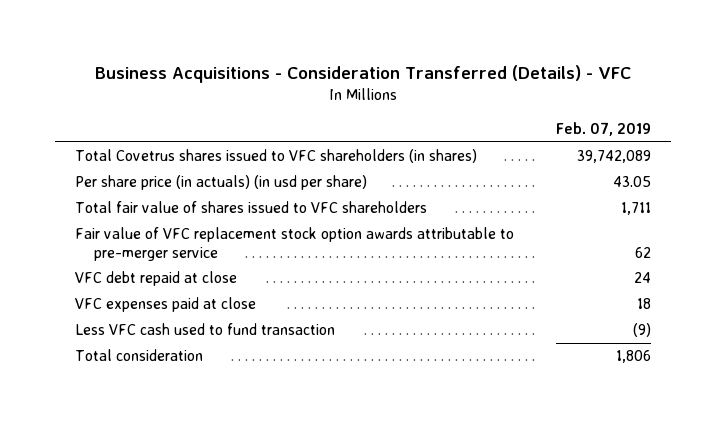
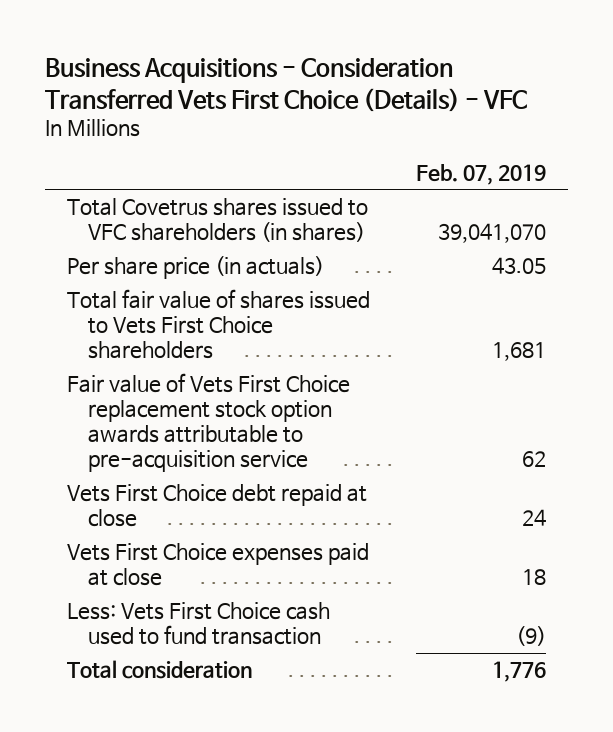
[94,65,631,84] Business Acquisitions - Consideration Transferred (Details) - VFC -> [44,58,527,113] Business Acquisitions - Consideration Transferred Vets First Choice (Details) - VFC
[576,150,651,164] 39,742,089 -> [437,223,546,244] 39,041,070
[75,175,368,191] Per share price (in actuals) (in usd per share) -> [67,256,325,280] Per share price (in actuals)
[75,201,428,214] Total fair value of shares issued to VFC shareholders -> [67,289,371,360] Total fair value of shares issued to Vets First Choice shareholders
[620,202,651,216] 1,711 -> [491,342,546,362] 1,681
[75,227,515,261] Fair value of VFC replacement stock option awards attributable to pre-merger service -> [67,373,351,473] Fair value of Vets First Choice replacement stock option awards attributable to pre-acquisition service
[75,271,238,287] VFC debt repaid at close -> [67,484,368,528] Vets First Choice debt repaid at close
[75,297,257,313] VFC expenses paid at close -> [67,543,370,587] Vets First Choice expenses paid at close
[75,323,336,336] Less VFC cash used to fund transaction -> [67,602,331,646] Less: Vets First Choice cash used to fund transaction
[615,350,651,364] 1,806 -> [491,661,546,683] 1,776

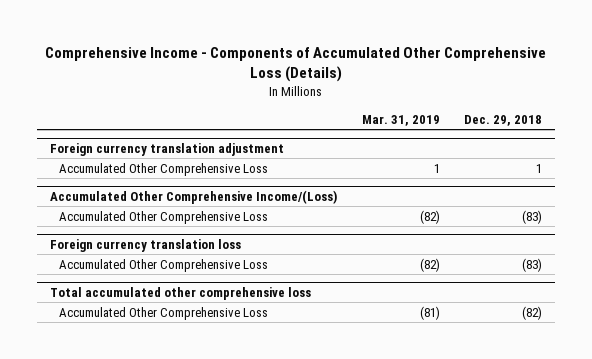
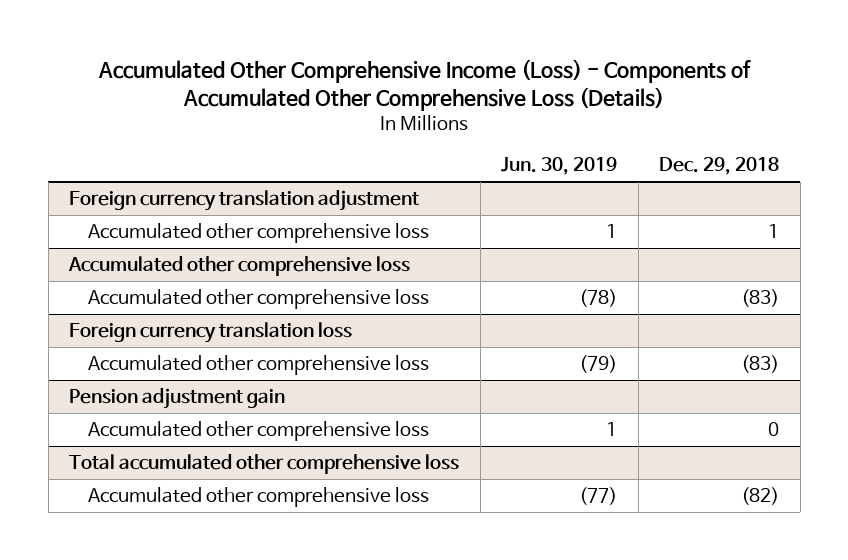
[45,46,547,83] Comprehensive Income - Components of Accumulated Other Comprehensive Loss (Details) -> [98,58,752,112] Accumulated Other Comprehensive Income (Loss) - Components of Accumulated Other Comprehensive Loss (Details)
[361,114,440,126] Mar. 31, 2019 -> none
none -> [501,157,618,176] Jun. 30, 2019
[59,162,269,176] Accumulated Other Comprehensive Loss -> [87,223,429,244] Accumulated other comprehensive loss
[49,189,337,204] Accumulated Other Comprehensive Income/(Loss) -> [68,256,411,277] Accumulated other comprehensive loss
[59,210,269,224] Accumulated Other Comprehensive Loss -> [87,289,429,310] Accumulated other comprehensive loss
[59,258,269,272] Accumulated Other Comprehensive Loss -> [87,355,429,376] Accumulated other comprehensive loss
none -> [69,388,286,410] Pension adjustment gain
none -> [87,421,429,442] Accumulated other comprehensive loss
[59,306,269,320] Accumulated Other Comprehensive Loss -> [87,487,429,508] Accumulated other comprehensive loss

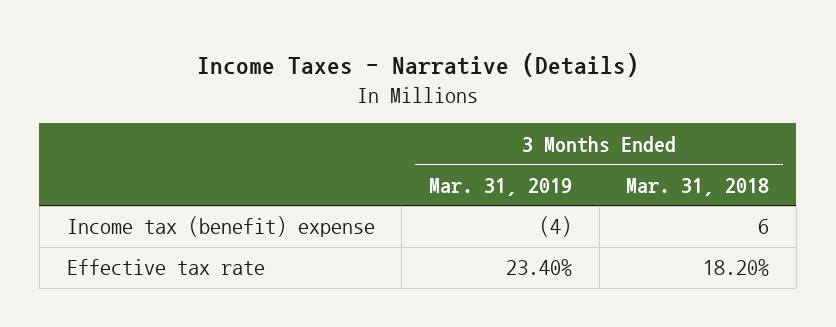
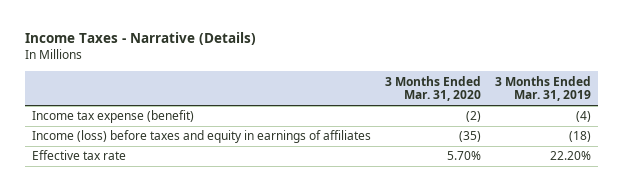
[626,177,770,196] Mar. 31, 2018 -> none
none -> [384,75,481,102] 3 Months Ended Mar. 31, 2020
[66,216,375,238] Income tax (benefit) expense -> [32,110,195,124] Income tax expense (benefit)
none -> [32,130,372,144] Income (loss) before taxes and equity in earnings of affiliates
[505,259,572,277] 23.40% -> [549,151,591,161] 22.20%

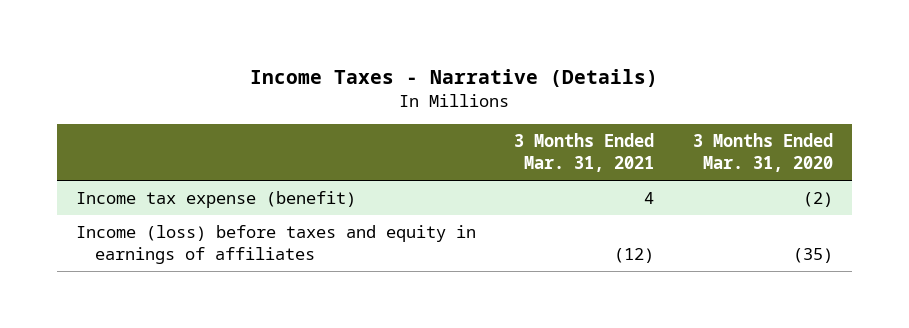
[494,75,591,102] 3 Months Ended Mar. 31, 2019 -> none
none -> [514,133,655,173] 3 Months Ended Mar. 31, 2021
[32,150,127,161] Effective tax rate -> none

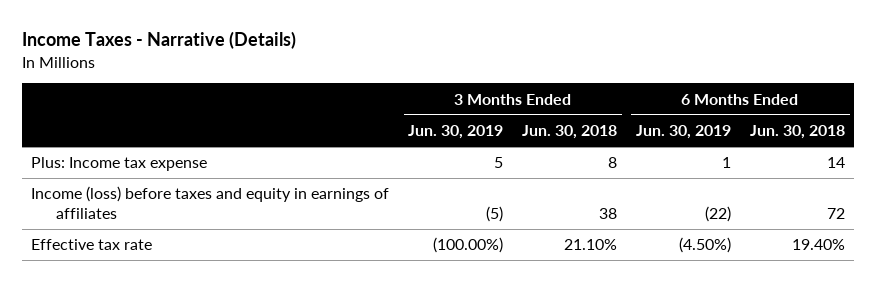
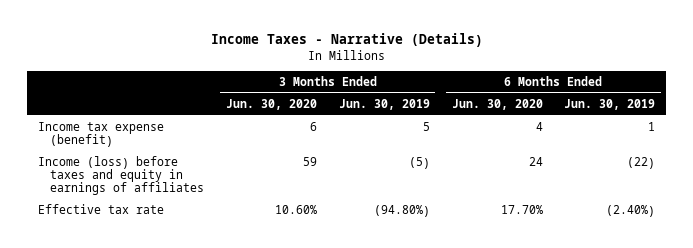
[522,125,618,140] Jun. 30, 2018 -> none
[749,125,845,140] Jun. 30, 2018 -> none
none -> [225,98,317,110] Jun. 30, 2020
none -> [451,98,543,110] Jun. 30, 2020
[31,157,208,172] Plus: Income tax expense -> [37,121,164,148] Income tax expense (benefit)
[433,237,504,254] (100.00%) -> [373,204,430,217] (94.80%)
[679,237,732,254] (4.50%) -> [606,204,656,217] (2.40%)

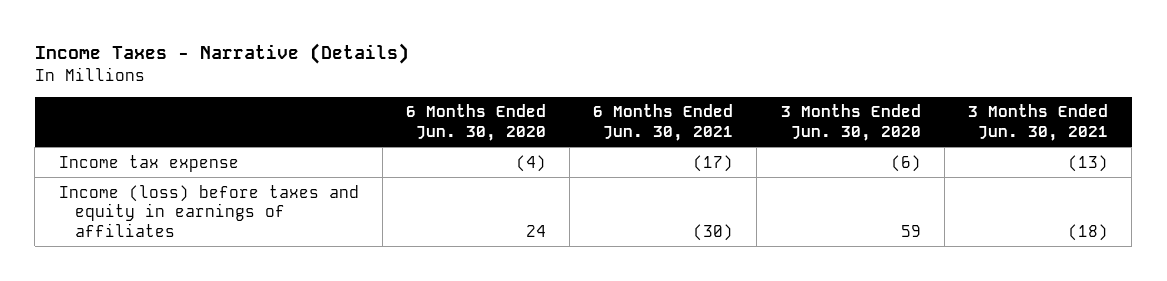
[338,98,430,110] Jun. 30, 2019 -> none
[564,98,656,110] Jun. 30, 2019 -> none
none -> [593,104,734,141] 6 Months Ended Jun. 30, 2021
none -> [967,104,1108,141] 3 Months Ended Jun. 30, 2021
[37,121,164,148] Income tax expense (benefit) -> [58,154,239,172] Income tax expense
[309,121,317,131] 6 -> [890,154,921,172] (6)
[535,121,543,131] 4 -> [515,154,546,172] (4)
[37,203,164,214] Effective tax rate -> none

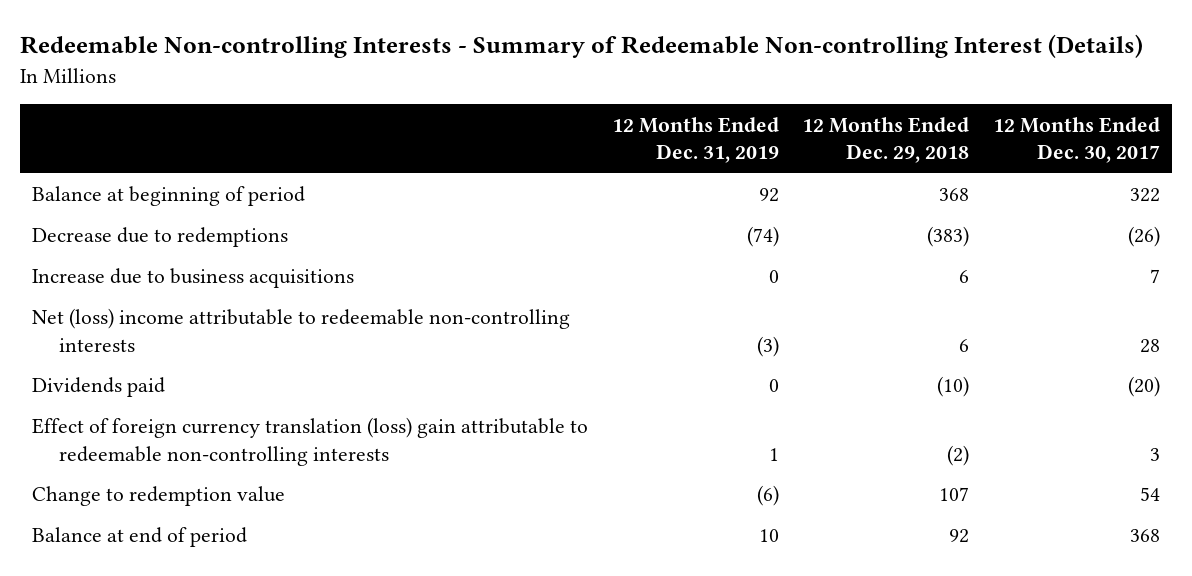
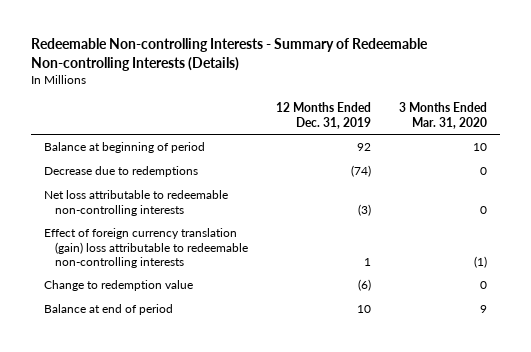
[19,34,1143,59] Redeemable Non-controlling Interests - Summary of Redeemable Non-controlling Interest (Details) -> [30,38,428,71] Redeemable Non-controlling Interests - Summary of Redeemable Non-controlling Interests (Details)
[802,116,970,164] 12 Months Ended Dec. 29, 2018 -> none
[993,116,1161,164] 12 Months Ended Dec. 30, 2017 -> none
none -> [398,102,487,129] 3 Months Ended Mar. 31, 2020
[31,268,354,289] Increase due to business acquisitions -> none
[31,377,165,398] Dividends paid -> none
[31,308,570,353] Net (loss) income attributable to redeemable non-controlling interests -> [44,190,229,216] Net loss attributable to redeemable non-controlling interests
[31,417,588,467] Effect of foreign currency translation (loss) gain attributable to redeemable non-controlling interests -> [44,228,249,268] Effect of foreign currency translation (gain) loss attributable to redeemable non-controlling interests

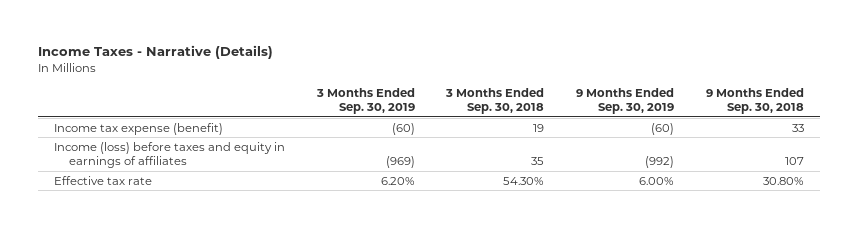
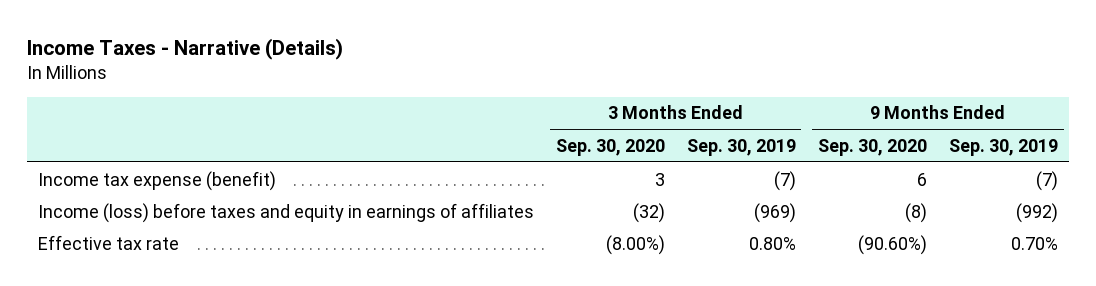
[445,87,545,114] 3 Months Ended Sep. 30, 2018 -> none
[705,87,804,114] 9 Months Ended Sep. 30, 2018 -> none
none -> [555,138,665,156] Sep. 30, 2020
none -> [817,138,927,156] Sep. 30, 2020
[391,122,415,135] (60) -> [773,170,796,191] (7)
[651,122,675,135] (60) -> [1036,170,1059,191] (7)
[380,176,415,185] 6.20% -> [748,236,796,250] 0.80%
[639,176,675,185] 6.00% -> [1011,236,1059,250] 0.70%

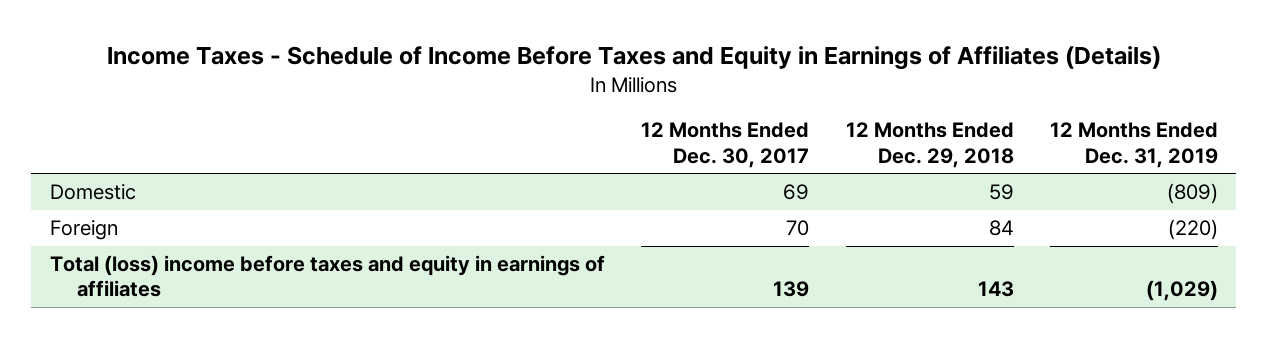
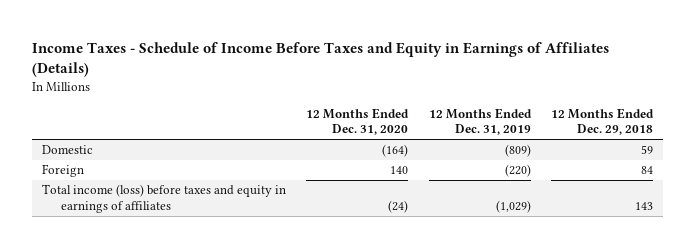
[641,122,810,168] 12 Months Ended Dec. 30, 2017 -> none
none -> [306,108,410,136] 12 Months Ended Dec. 31, 2020
[49,255,605,298] Total (loss) income before taxes and equity in earnings of affiliates -> [42,184,287,213] Total income (loss) before taxes and equity in earnings of affiliates

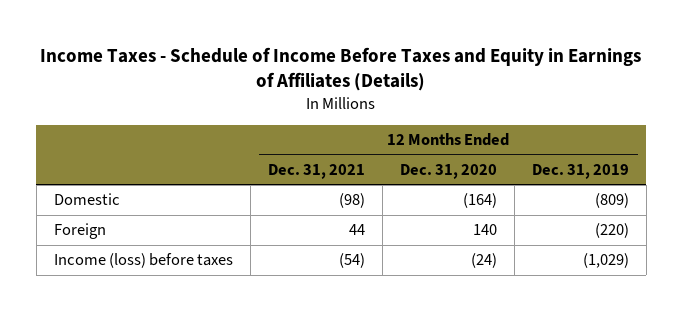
[550,108,654,136] 12 Months Ended Dec. 29, 2018 -> none
none -> [267,163,365,179] Dec. 31, 2021
[42,184,287,213] Total income (loss) before taxes and equity in earnings of affiliates -> [53,253,233,269] Income (loss) before taxes

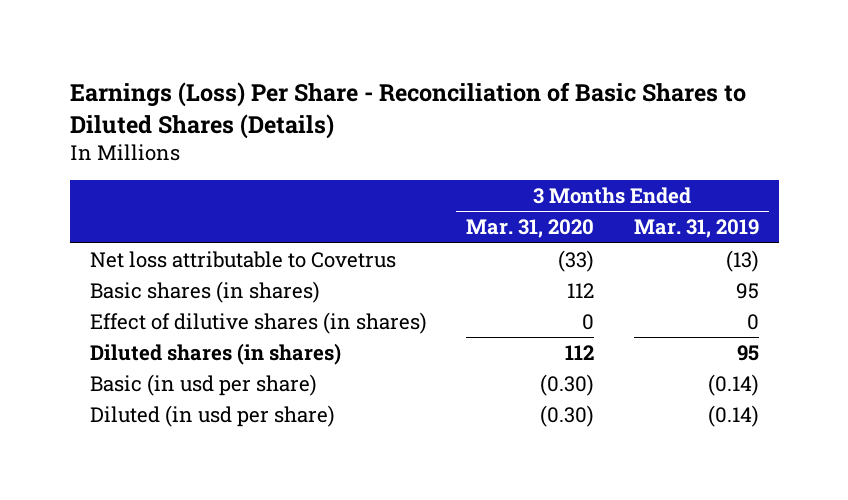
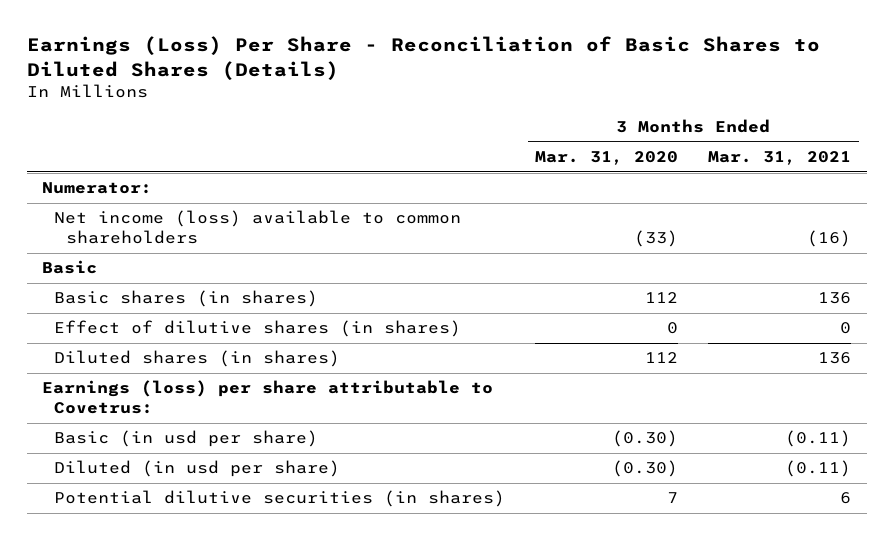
[633,219,759,239] Mar. 31, 2019 -> none
none -> [708,151,852,166] Mar. 31, 2021
[89,250,396,268] Net loss attributable to Covetrus -> none
none -> [42,182,153,195] Numerator:
none -> [54,210,462,245] Net income (loss) available to common shareholders
none -> [42,260,98,275] Basic
none -> [42,380,494,415] Earnings (loss) per share attributable to Covetrus:
none -> [54,490,506,508] Potential dilutive securities (in shares)

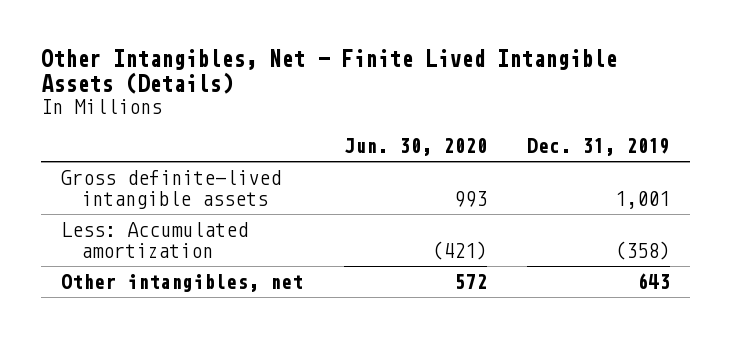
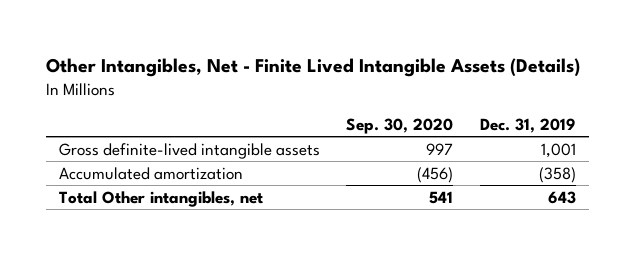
[343,138,487,157] Jun. 30, 2020 -> none
none -> [346,117,454,134] Sep. 30, 2020
[61,222,249,259] Less: Accumulated amortization -> [59,166,244,180] Accumulated amortization
[61,274,304,293] Other intangibles, net -> [59,190,264,207] Total Other intangibles, net

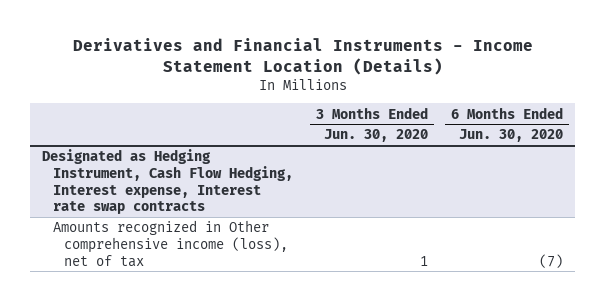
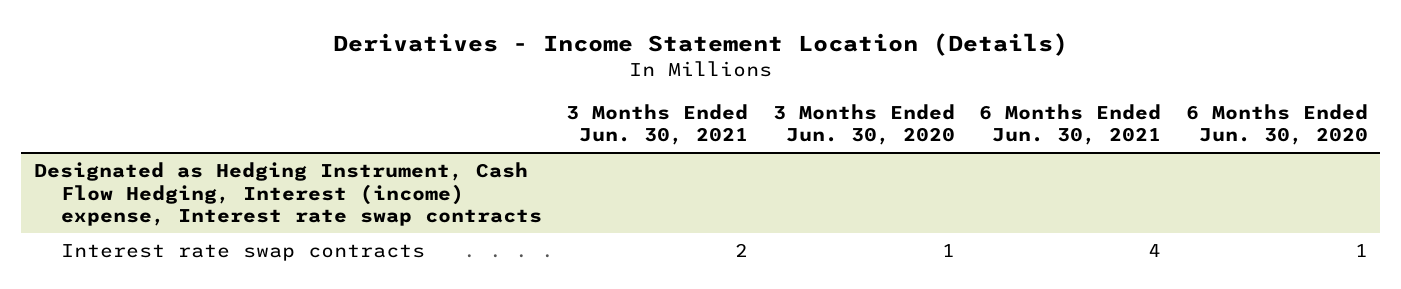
[72,38,533,75] Derivatives and Financial Instruments - Income Statement Location (Details) -> [332,32,1068,56] Derivatives - Income Statement Location (Details)
none -> [566,103,749,146] 3 Months Ended Jun. 30, 2021
none -> [979,103,1162,146] 6 Months Ended Jun. 30, 2021
[52,220,288,267] Amounts recognized in Other comprehensive income (loss), net of tax -> none
[41,149,293,215] Designated as Hedging Instrument, Cash Flow Hedging, Interest expense, Interest rate swap contracts -> [33,162,542,227] Designated as Hedging Instrument, Cash Flow Hedging, Interest (income) expense, Interest rate swap contracts
none -> [60,244,425,262] Interest rate swap contracts

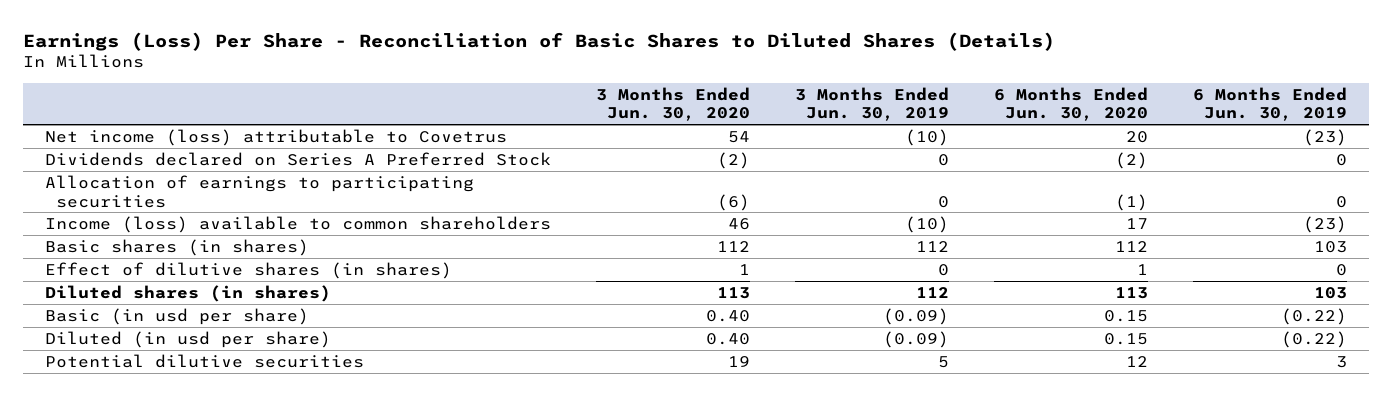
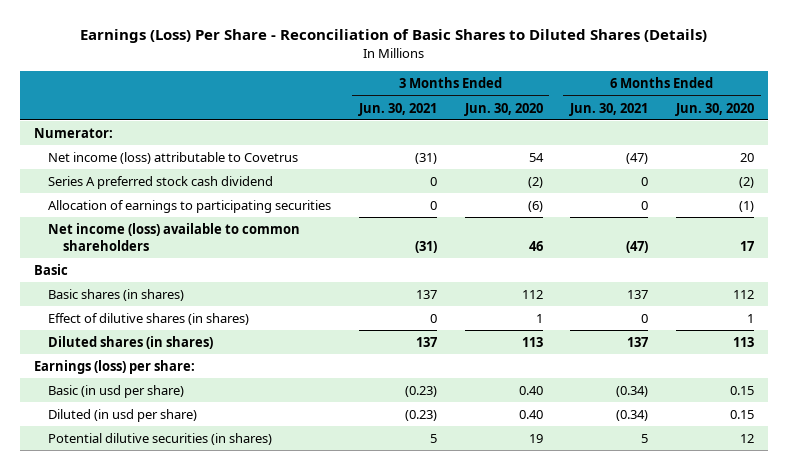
[794,86,949,122] 3 Months Ended Jun. 30, 2019 -> none
[1192,86,1347,122] 6 Months Ended Jun. 30, 2019 -> none
none -> [357,102,437,116] Jun. 30, 2021
none -> [569,102,649,116] Jun. 30, 2021
none -> [33,127,113,138] Numerator:
[45,151,552,166] Dividends declared on Series A Preferred Stock -> [48,175,274,189] Series A preferred stock cash dividend
[45,215,552,233] Income (loss) available to common shareholders -> [48,222,301,251] Net income (loss) available to common shareholders
none -> [33,263,68,275] Basic
none -> [33,359,195,374] Earnings (loss) per share:
[45,353,365,368] Potential dilutive securities -> [48,432,273,445] Potential dilutive securities (in shares)

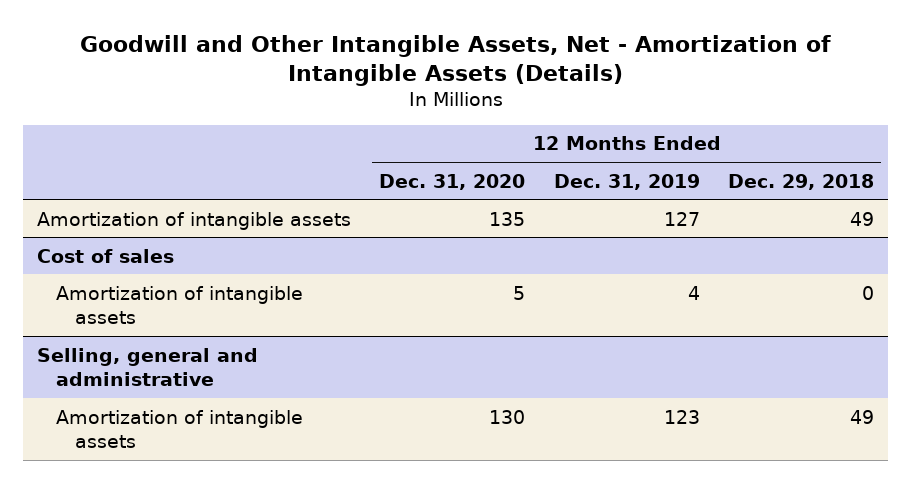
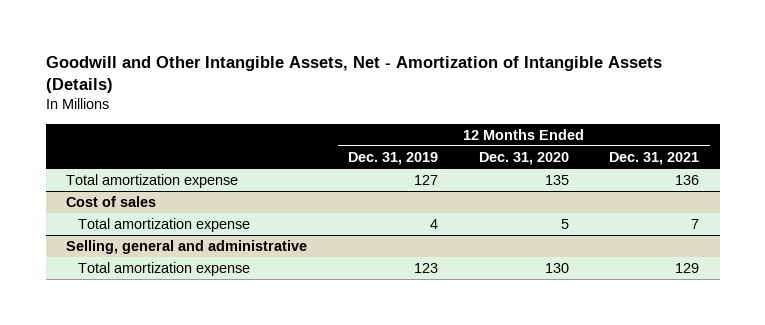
[728,173,875,190] Dec. 29, 2018 -> none
none -> [609,151,700,165] Dec. 31, 2021
[36,211,351,230] Amortization of intangible assets -> [66,174,239,189] Total amortization expense
[55,285,303,324] Amortization of intangible assets -> [78,218,251,233] Total amortization expense
[55,409,303,448] Amortization of intangible assets -> [78,262,251,277] Total amortization expense

